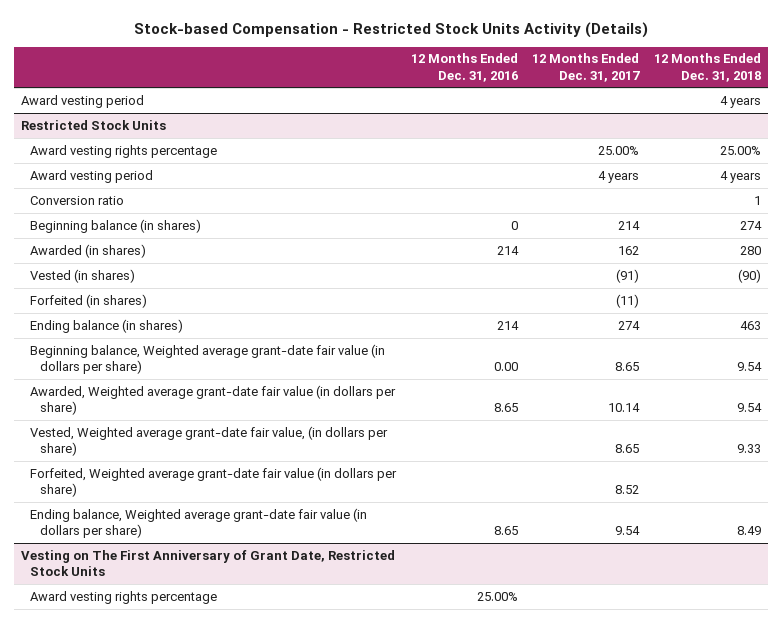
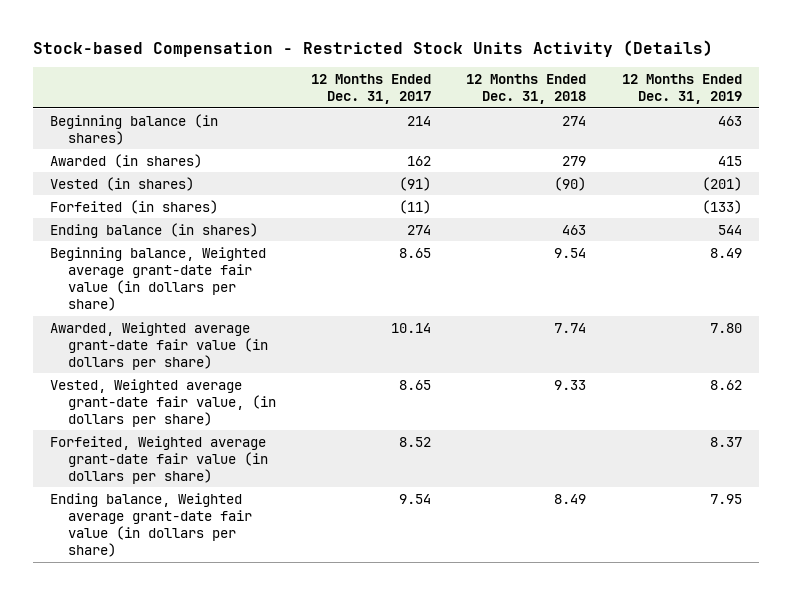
[410,53,518,82] 12 Months Ended Dec. 31, 2016 -> none
none -> [621,74,742,105] 12 Months Ended Dec. 31, 2019
[20,94,144,108] Award vesting period -> none
[20,119,166,130] Restricted Stock Units -> none
[30,144,218,158] Award vesting rights percentage -> none
[30,169,154,183] Award vesting period -> none
[30,195,125,205] Conversion ratio -> none
[739,245,761,255] 280 -> [562,155,587,166] 279
[736,402,762,412] 9.54 -> [554,322,587,333] 7.74
[20,549,395,576] Vesting on The First Anniversary of Grant Date, Restricted Stock Units -> none
[30,590,218,604] Award vesting rights percentage -> none

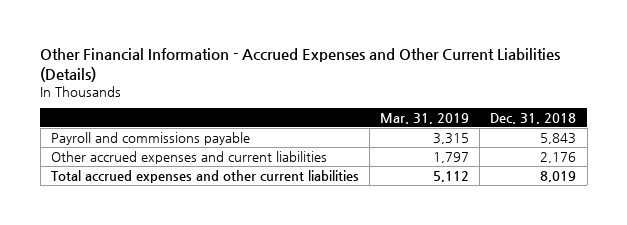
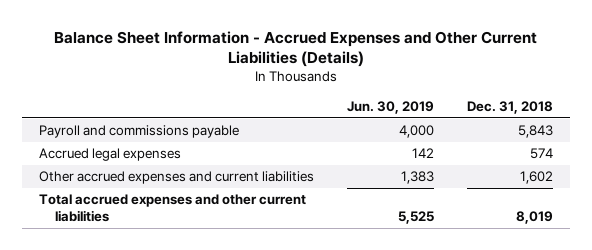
[40,48,561,82] Other Financial Information - Accrued Expenses and Other Current Liabilities (Details) -> [53,30,537,68] Balance Sheet Information - Accrued Expenses and Other Current Liabilities (Details)
[380,112,470,124] Mar. 31, 2019 -> none
none -> [346,100,434,114] Jun. 30, 2019
none -> [38,148,181,162] Accrued legal expenses
[540,151,577,163] 2,176 -> [520,171,554,185] 1,602

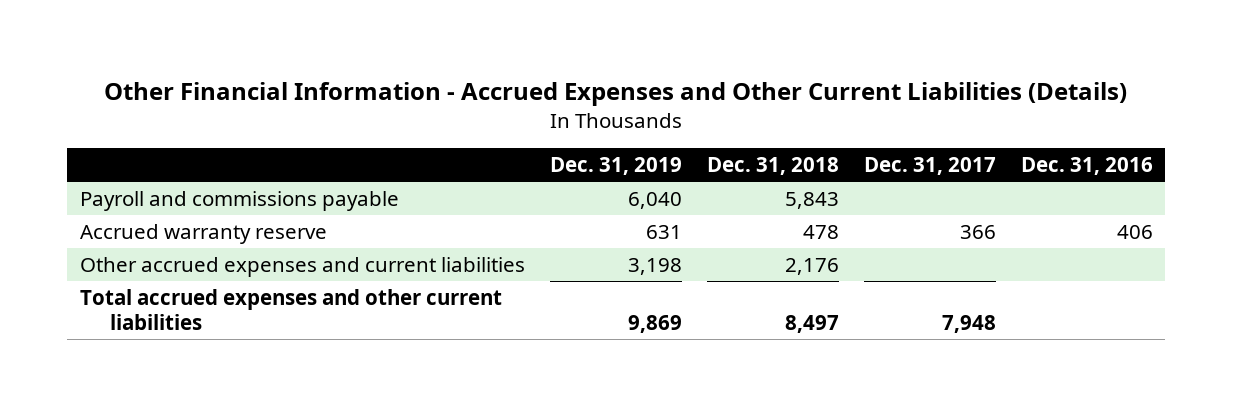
[53,30,537,68] Balance Sheet Information - Accrued Expenses and Other Current Liabilities (Details) -> [104,81,1128,106] Other Financial Information - Accrued Expenses and Other Current Liabilities (Details)
[346,100,434,114] Jun. 30, 2019 -> none
none -> [549,157,682,176] Dec. 31, 2019
none -> [863,157,996,176] Dec. 31, 2017
none -> [1020,157,1153,176] Dec. 31, 2016
[38,148,181,162] Accrued legal expenses -> none
none -> [79,224,327,245] Accrued warranty reserve
[520,171,554,185] 1,602 -> [784,258,839,276] 2,176
[516,210,554,224] 8,019 -> [784,314,839,333] 8,497

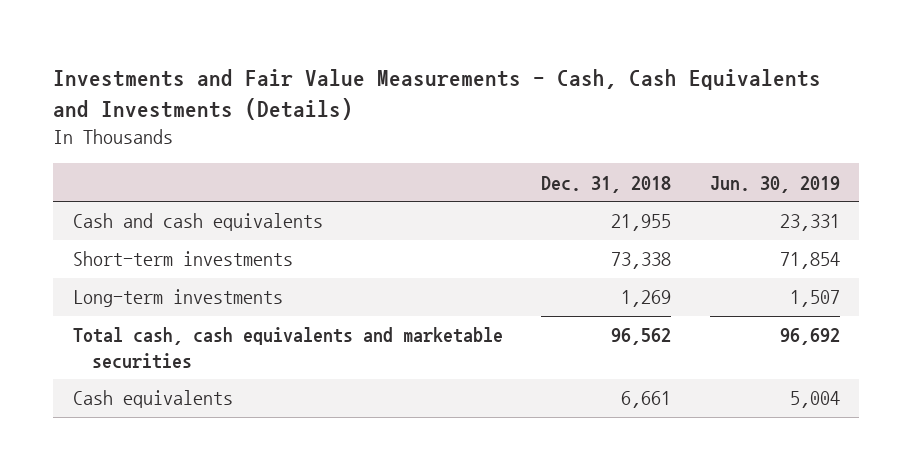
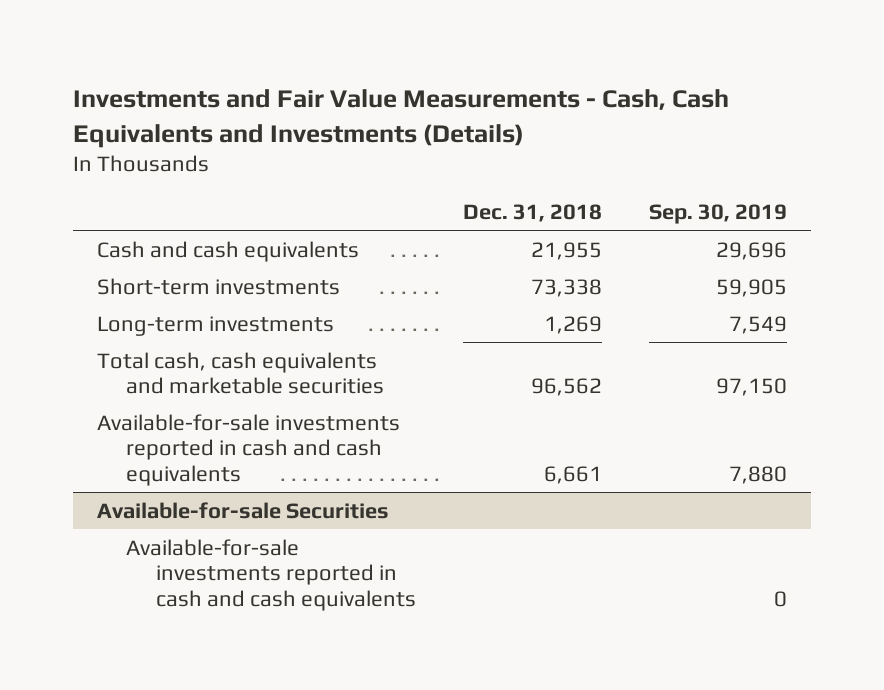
[709,175,840,193] Jun. 30, 2019 -> none
none -> [649,203,788,224] Sep. 30, 2019
[72,390,233,409] Cash equivalents -> [96,413,400,486] Available-for-sale investments reported in cash and cash equivalents
none -> [96,501,389,519] Available-for-sale Securities
none -> [126,538,416,611] Available-for-sale investments reported in cash and cash equivalents

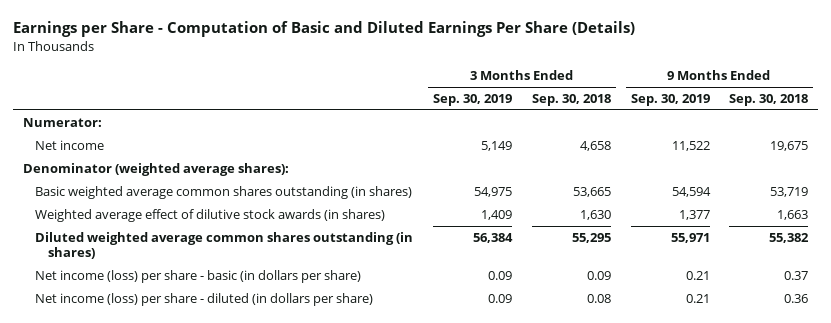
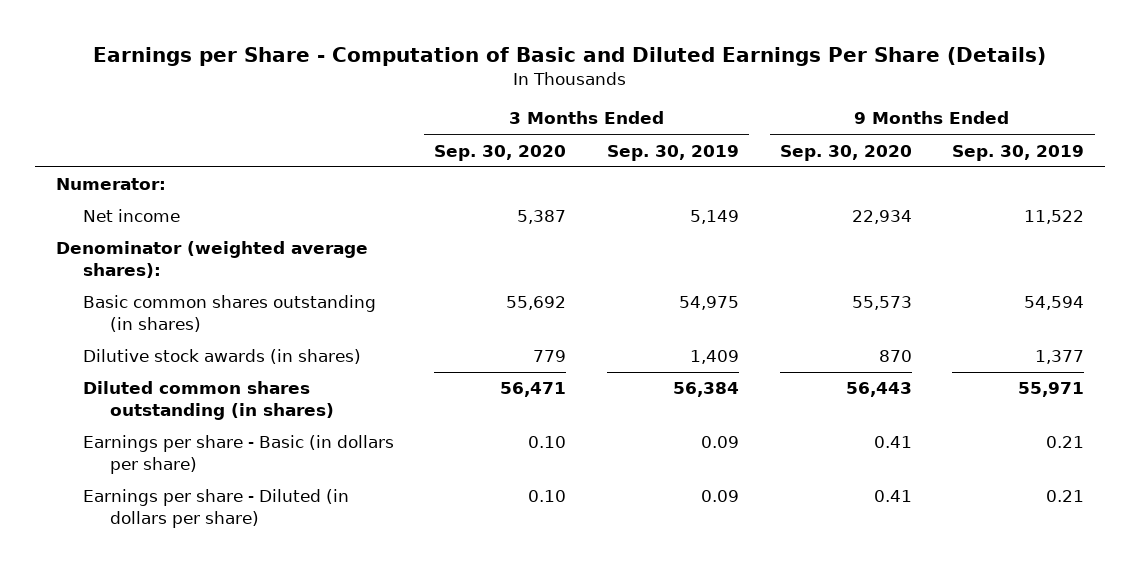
[531,94,611,107] Sep. 30, 2018 -> none
[729,94,809,107] Sep. 30, 2018 -> none
none -> [434,144,567,161] Sep. 30, 2020
none -> [779,144,912,161] Sep. 30, 2020
[35,186,413,200] Basic weighted average common shares outstanding (in shares) -> [82,295,376,333] Basic common shares outstanding (in shares)
[35,209,386,223] Weighted average effect of dilutive stock awards (in shares) -> [82,349,361,365] Dilutive stock awards (in shares)
[35,232,414,260] Diluted weighted average common shares outstanding (in shares) -> [82,381,334,421] Diluted common shares outstanding (in shares)
[35,270,362,284] Net income (loss) per share - basic (in dollars per share) -> [82,435,394,475] Earnings per share - Basic (in dollars per share)
[35,293,374,307] Net income (loss) per share - diluted (in dollars per share) -> [82,489,349,529] Earnings per share - Diluted (in dollars per share)

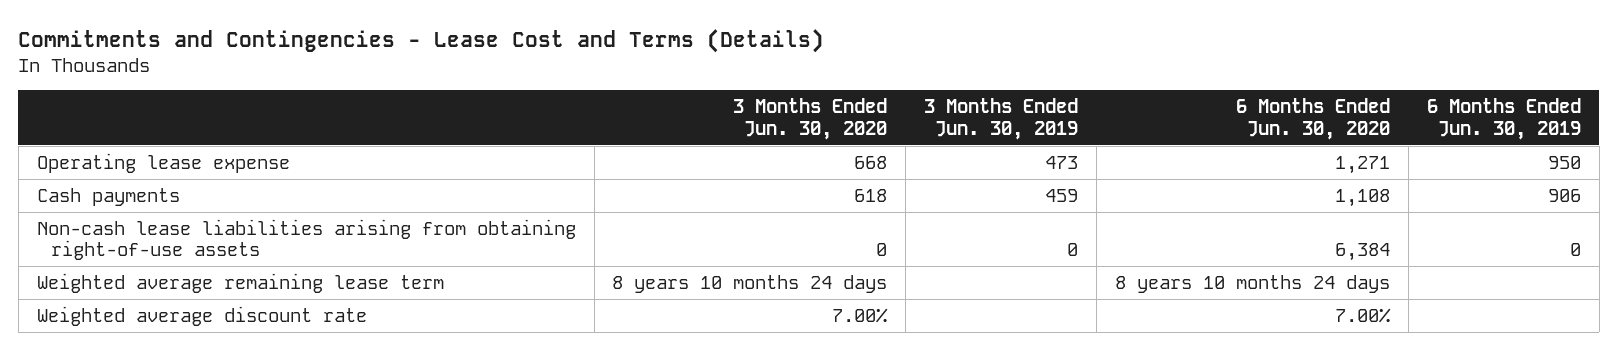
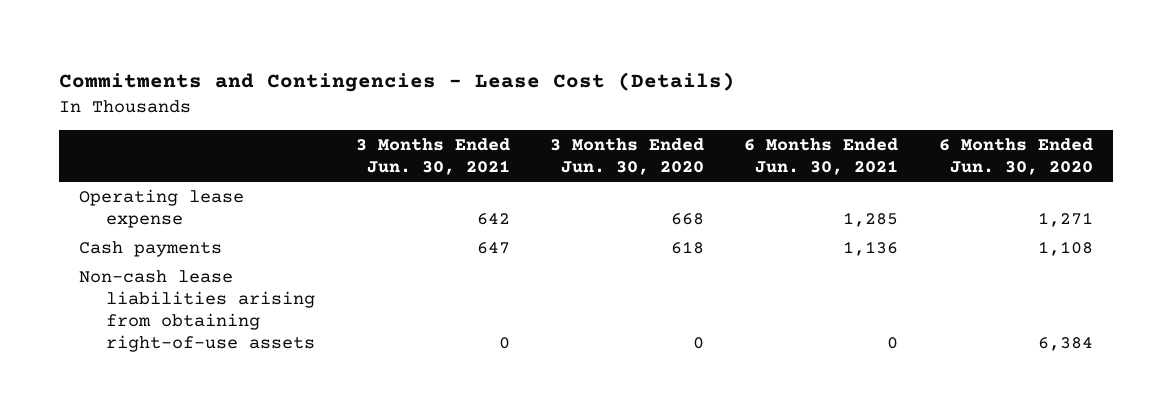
[18,28,825,53] Commitments and Contingencies - Lease Cost and Terms (Details) -> [58,72,735,93] Commitments and Contingencies - Lease Cost (Details)
[924,97,1079,140] 3 Months Ended Jun. 30, 2019 -> none
[1426,97,1581,140] 6 Months Ended Jun. 30, 2019 -> none
none -> [355,137,510,176] 3 Months Ended Jun. 30, 2021
none -> [744,137,899,176] 6 Months Ended Jun. 30, 2021
[36,272,444,293] Weighted average remaining lease term -> none
[36,305,367,326] Weighted average discount rate -> none

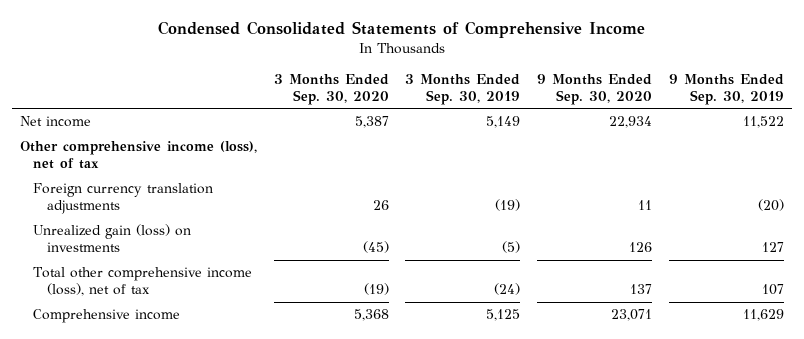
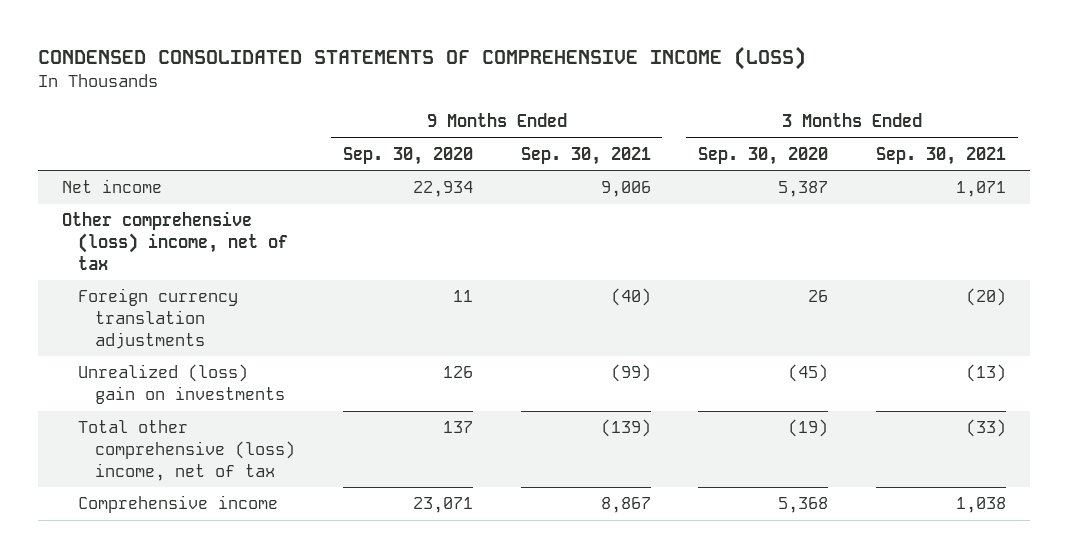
[157,20,645,38] Condensed Consolidated Statements of Comprehensive Income -> [37,46,806,71] CONDENSED CONSOLIDATED STATEMENTS OF COMPREHENSIVE INCOME (LOSS)
[405,74,521,105] 3 Months Ended Sep. 30, 2019 -> none
[669,74,785,105] 9 Months Ended Sep. 30, 2019 -> none
none -> [520,146,651,165] Sep. 30, 2021
none -> [875,146,1006,165] Sep. 30, 2021
[19,141,257,170] Other comprehensive income (loss), net of tax -> [61,211,289,270] Other comprehensive (loss) income, net of tax
[33,224,192,253] Unrealized gain (loss) on investments -> [78,364,286,405] Unrealized (loss) gain on investments
[33,267,253,297] Total other comprehensive income (loss), net of tax -> [78,420,296,481] Total other comprehensive (loss) income, net of tax

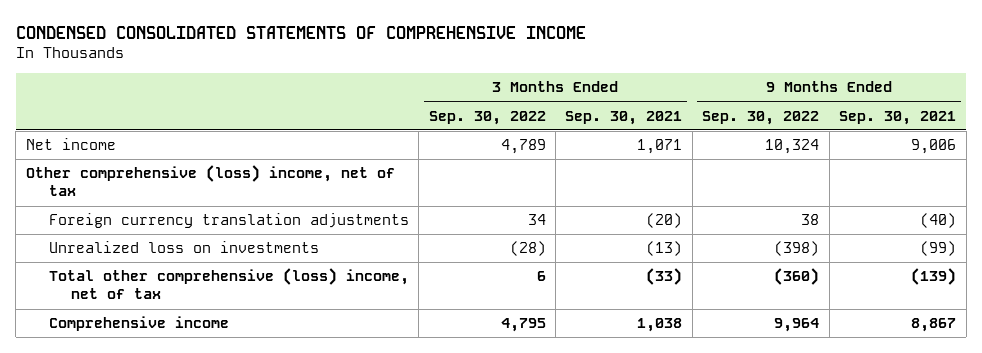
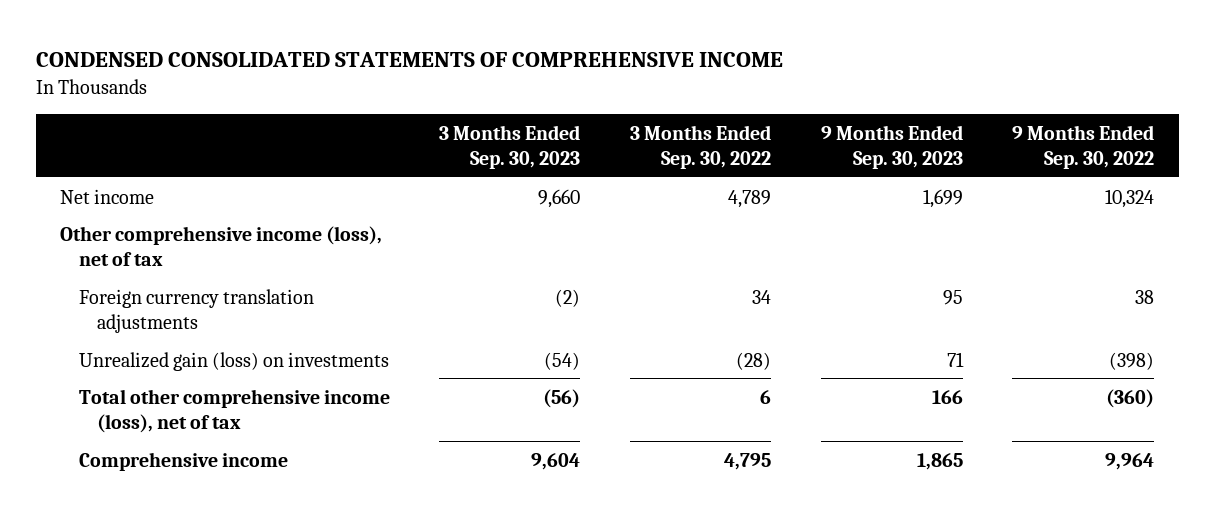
[565,110,683,125] Sep. 30, 2021 -> none
[839,110,957,125] Sep. 30, 2021 -> none
none -> [439,124,581,170] 3 Months Ended Sep. 30, 2023
none -> [820,124,963,170] 9 Months Ended Sep. 30, 2023
[25,165,395,197] Other comprehensive (loss) income, net of tax -> [60,225,383,266] Other comprehensive income (loss), net of tax
[48,241,319,254] Unrealized loss on investments -> [78,351,389,371] Unrealized gain (loss) on investments
[48,268,409,300] Total other comprehensive (loss) income, net of tax -> [78,388,390,433] Total other comprehensive income (loss), net of tax

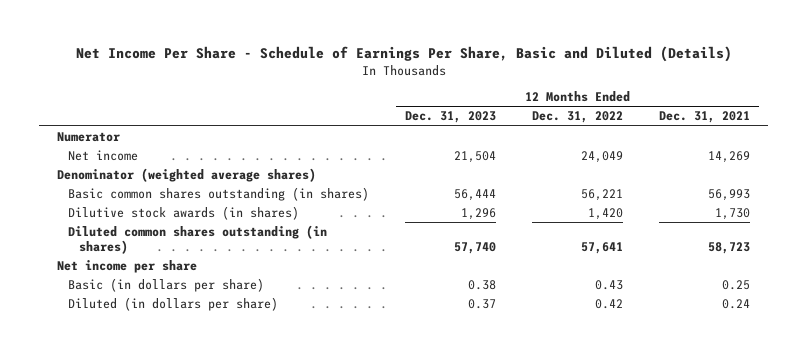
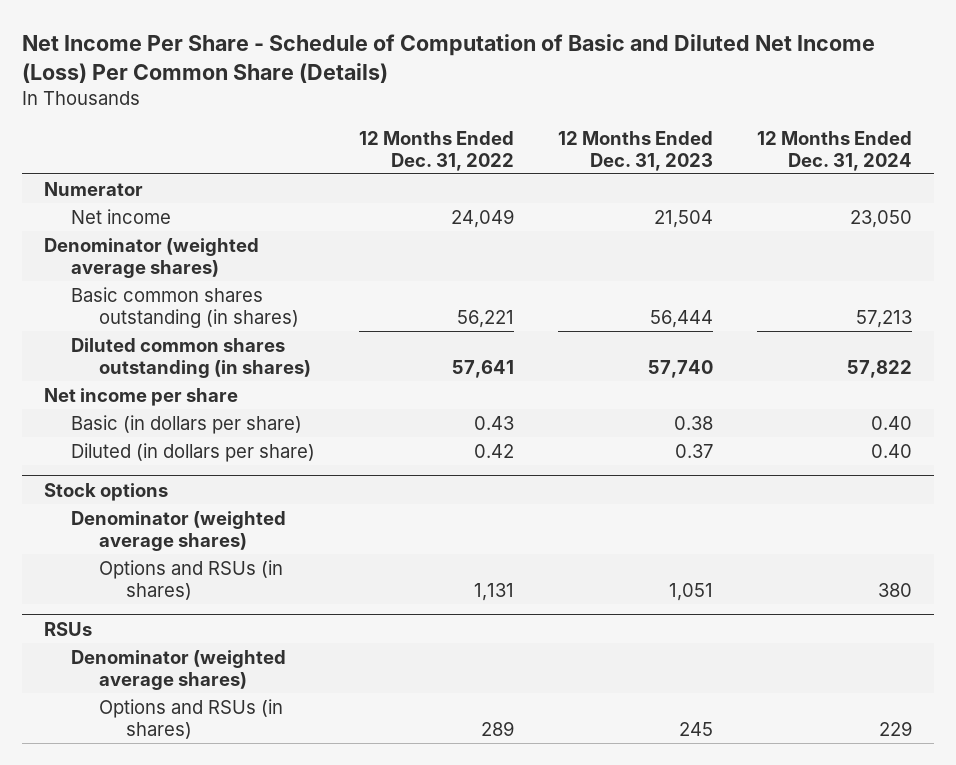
[75,45,732,62] Net Income Per Share - Schedule of Earnings Per Share, Basic and Diluted (Details) -> [21,33,875,83] Net Income Per Share - Schedule of Computation of Basic and Diluted Net Income (Loss) Per Common Share (Details)
[659,111,751,124] Dec. 31, 2021 -> none
none -> [757,130,913,171] 12 Months Ended Dec. 31, 2024
[68,205,300,220] Dilutive stock awards (in shares) -> none
none -> [43,482,168,501] Stock options
none -> [71,510,287,551] Denominator (weighted average shares)
none -> [98,559,283,600] Options and RSUs (in shares)
none -> [43,621,92,636] RSUs
none -> [71,649,287,690] Denominator (weighted average shares)
none -> [98,698,283,739] Options and RSUs (in shares)

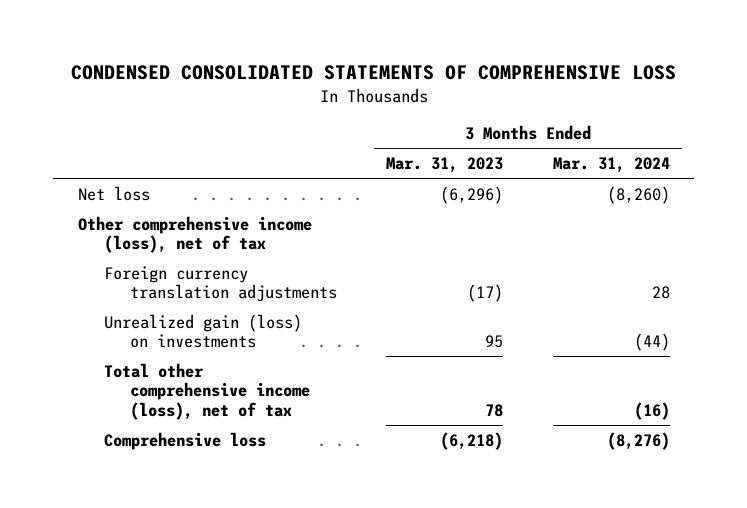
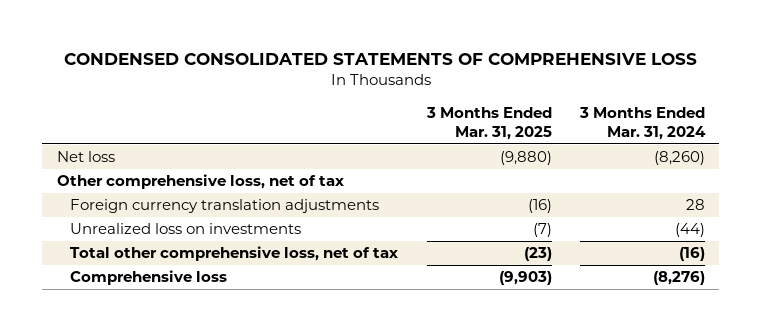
[386,157,504,174] Mar. 31, 2023 -> none
none -> [425,106,552,140] 3 Months Ended Mar. 31, 2025
[77,215,312,254] Other comprehensive income (loss), net of tax -> [56,174,344,190] Other comprehensive loss, net of tax
[103,313,302,349] Unrealized gain (loss) on investments -> [70,223,302,235] Unrealized loss on investments
[103,362,311,421] Total other comprehensive income (loss), net of tax -> [70,246,399,262] Total other comprehensive loss, net of tax

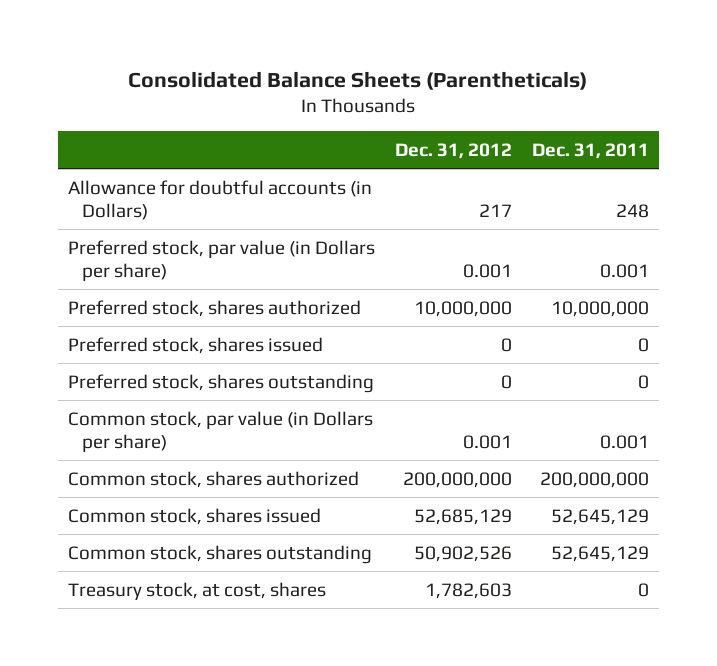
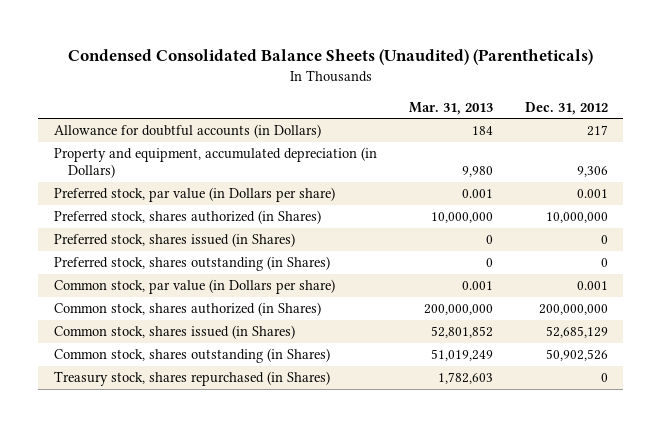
[128,70,588,90] Consolidated Balance Sheets (Parentheticals) -> [67,49,593,66] Condensed Consolidated Balance Sheets (Unaudited) (Parentheticals)
[531,142,649,159] Dec. 31, 2011 -> none
none -> [408,101,493,115] Mar. 31, 2013
none -> [54,147,378,179] Property and equipment, accumulated depreciation (in Dollars)
[67,299,361,317] Preferred stock, shares authorized -> [54,210,322,225] Preferred stock, shares authorized (in Shares)
[67,336,323,354] Preferred stock, shares issued -> [54,233,296,248] Preferred stock, shares issued (in Shares)
[67,373,374,393] Preferred stock, shares outstanding -> [54,256,331,272] Preferred stock, shares outstanding (in Shares)
[67,470,359,488] Common stock, shares authorized -> [54,302,322,317] Common stock, shares authorized (in Shares)
[67,507,321,525] Common stock, shares issued -> [54,325,296,340] Common stock, shares issued (in Shares)
[67,544,372,564] Common stock, shares outstanding -> [54,348,331,364] Common stock, shares outstanding (in Shares)
[67,581,326,600] Treasury stock, at cost, shares -> [54,371,331,387] Treasury stock, shares repurchased (in Shares)
[424,582,512,599] 1,782,603 -> [600,373,608,383] 0

